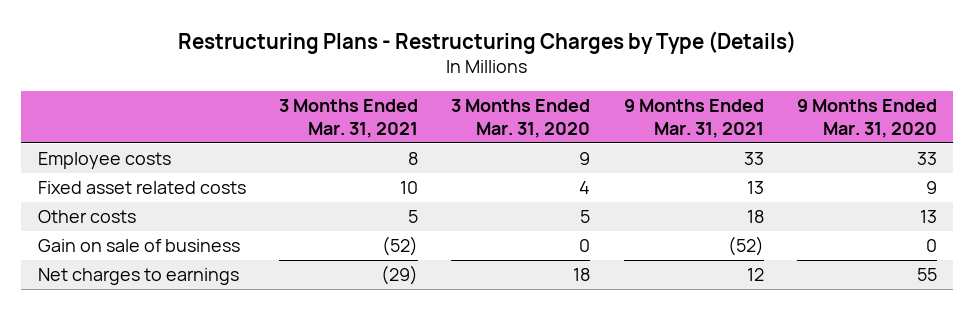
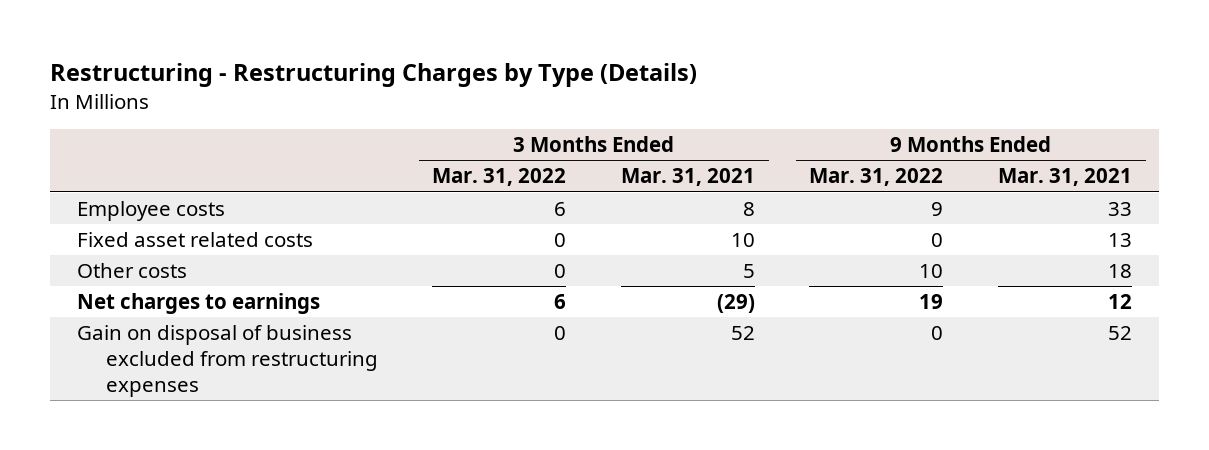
[178,30,797,54] Restructuring Plans - Restructuring Charges by Type (Details) -> [49,63,697,88] Restructuring - Restructuring Charges by Type (Details)
[451,98,591,138] 3 Months Ended Mar. 31, 2020 -> none
[796,98,937,138] 9 Months Ended Mar. 31, 2020 -> none
none -> [432,168,567,187] Mar. 31, 2022
none -> [809,168,944,187] Mar. 31, 2022
[37,238,240,252] Gain on sale of business -> none
none -> [76,324,378,397] Gain on disposal of business excluded from restructuring expenses

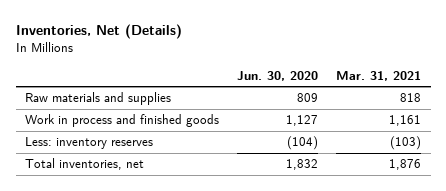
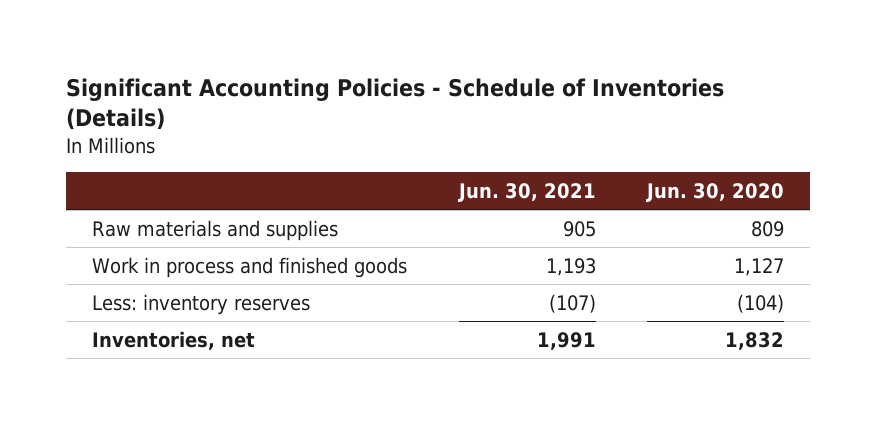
[15,24,182,40] Inventories, Net (Details) -> [66,78,725,131] Significant Accounting Policies - Schedule of Inventories (Details)
[336,70,422,81] Mar. 31, 2021 -> none
none -> [457,182,596,202] Jun. 30, 2021
[24,158,144,171] Total inventories, net -> [92,330,256,350] Inventories, net

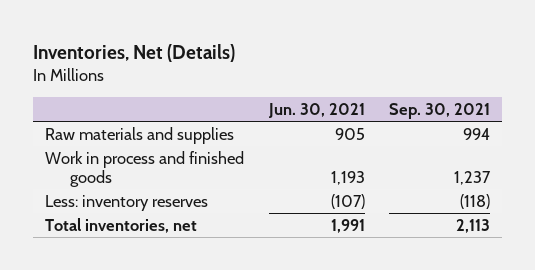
[66,78,725,131] Significant Accounting Policies - Schedule of Inventories (Details) -> [33,43,236,62] Inventories, Net (Details)
[646,182,785,202] Jun. 30, 2020 -> none
none -> [388,103,490,120] Sep. 30, 2021
[92,330,256,350] Inventories, net -> [45,217,198,233] Total inventories, net

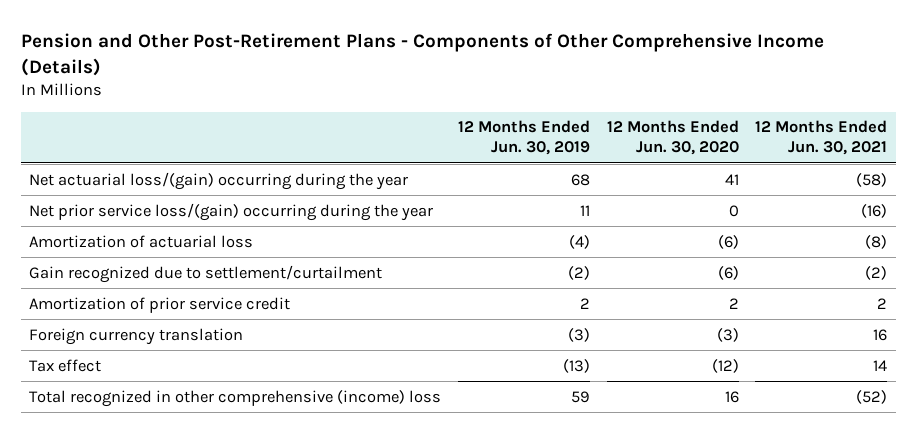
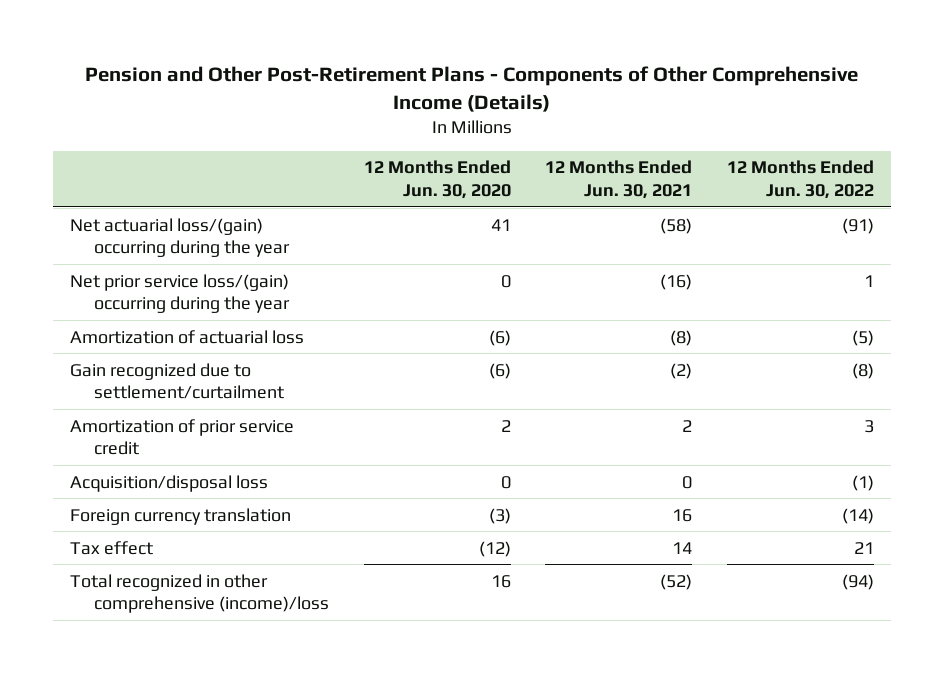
[458,120,591,156] 12 Months Ended Jun. 30, 2019 -> none
none -> [726,160,874,199] 12 Months Ended Jun. 30, 2022
none -> [70,474,269,492] Acquisition/disposal loss
[29,389,442,407] Total recognized in other comprehensive (income) loss -> [70,573,329,614] Total recognized in other comprehensive (income)/loss

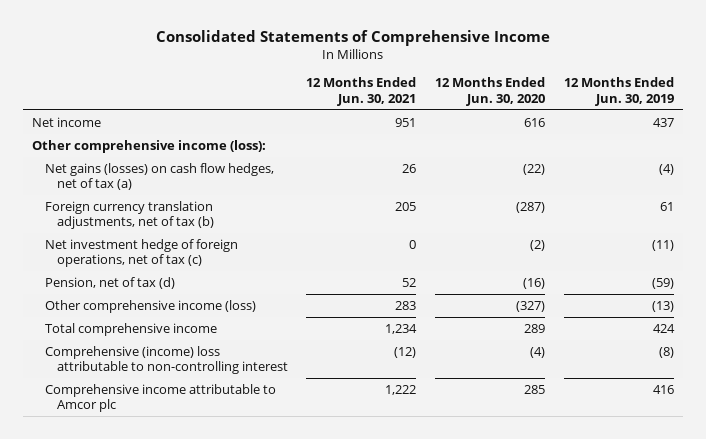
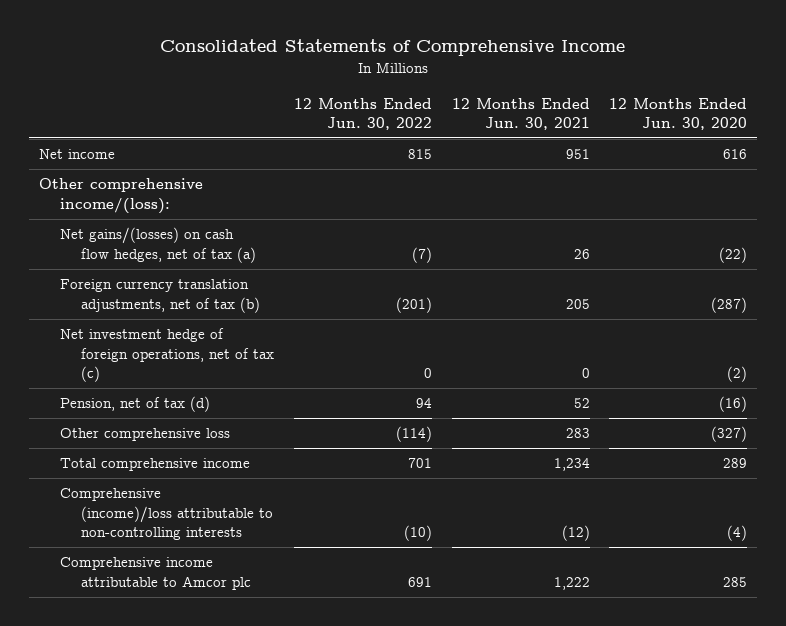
[563,77,674,107] 12 Months Ended Jun. 30, 2019 -> none
none -> [293,97,432,131] 12 Months Ended Jun. 30, 2022
[32,139,267,153] Other comprehensive income (loss): -> [38,178,203,214] Other comprehensive income/(loss):
[44,162,274,191] Net gains (losses) on cash flow hedges, net of tax (a) -> [59,227,257,263] Net gains/(losses) on cash flow hedges, net of tax (a)
[44,299,256,313] Other comprehensive income (loss) -> [59,428,230,442] Other comprehensive loss
[44,345,288,375] Comprehensive (income) loss attributable to non-controlling interest -> [59,488,274,541] Comprehensive (income)/loss attributable to non-controlling interests

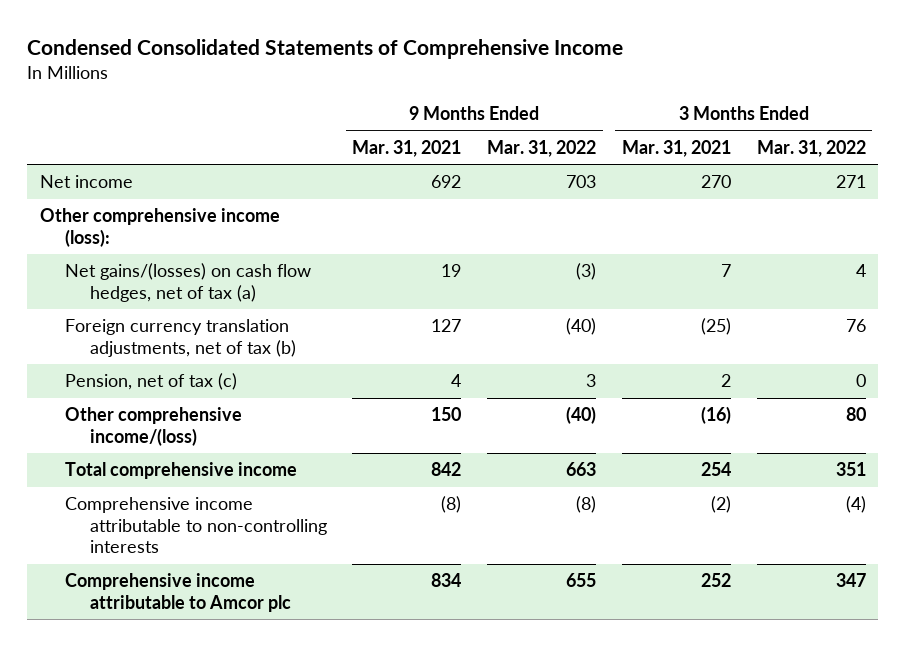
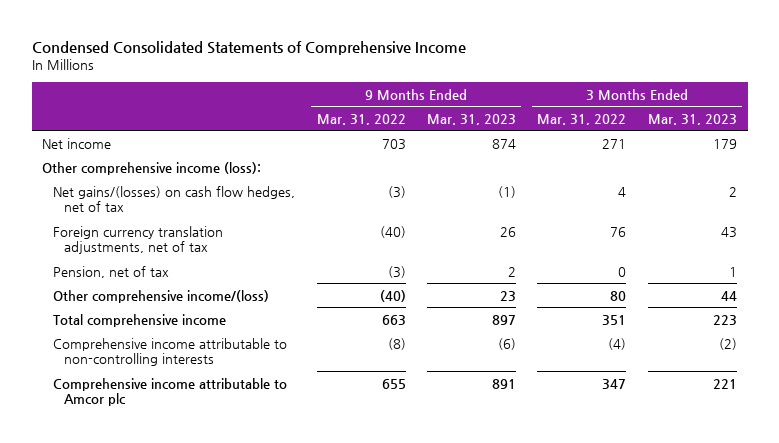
[352,139,462,157] Mar. 31, 2021 -> none
[621,139,731,157] Mar. 31, 2021 -> none
none -> [427,113,517,125] Mar. 31, 2023
none -> [647,113,737,125] Mar. 31, 2023
[64,263,311,302] Net gains/(losses) on cash flow hedges, net of tax (a) -> [53,185,296,213] Net gains/(losses) on cash flow hedges, net of tax
[64,319,296,357] Foreign currency translation adjustments, net of tax (b) -> [53,225,224,255] Foreign currency translation adjustments, net of tax
[64,373,237,391] Pension, net of tax (c) -> [53,265,170,278] Pension, net of tax
[586,374,597,388] 3 -> [387,265,406,278] (3)

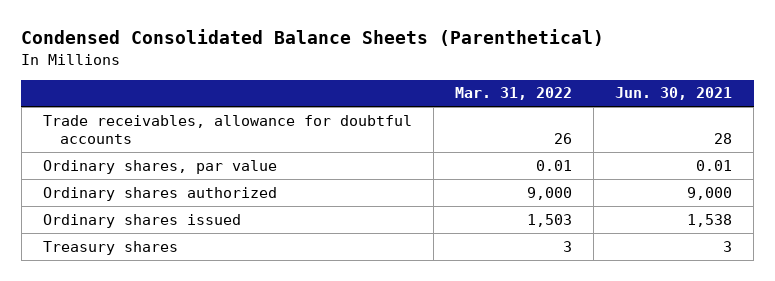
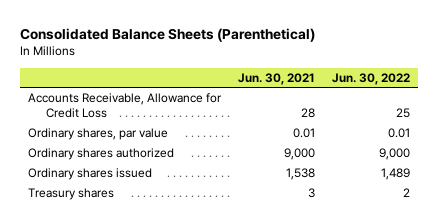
[21,29,605,47] Condensed Consolidated Balance Sheets (Parenthetical) -> [19,27,315,42] Consolidated Balance Sheets (Parenthetical)
[454,87,572,101] Mar. 31, 2022 -> none
none -> [331,72,410,85] Jun. 30, 2022
[42,114,412,145] Trade receivables, allowance for doubtful accounts -> [28,93,223,119] Accounts Receivable, Allowance for Credit Loss

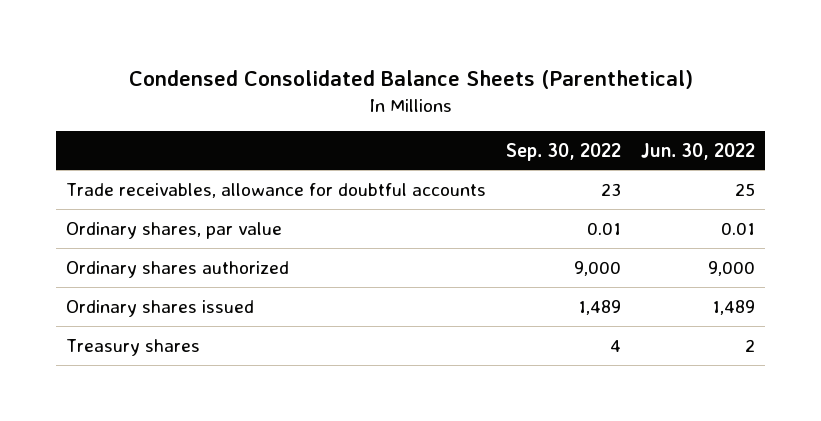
[19,27,315,42] Consolidated Balance Sheets (Parenthetical) -> [128,69,693,89] Condensed Consolidated Balance Sheets (Parenthetical)
[238,72,316,85] Jun. 30, 2021 -> none
none -> [506,142,622,161] Sep. 30, 2022
[28,93,223,119] Accounts Receivable, Allowance for Credit Loss -> [66,182,487,198] Trade receivables, allowance for doubtful accounts

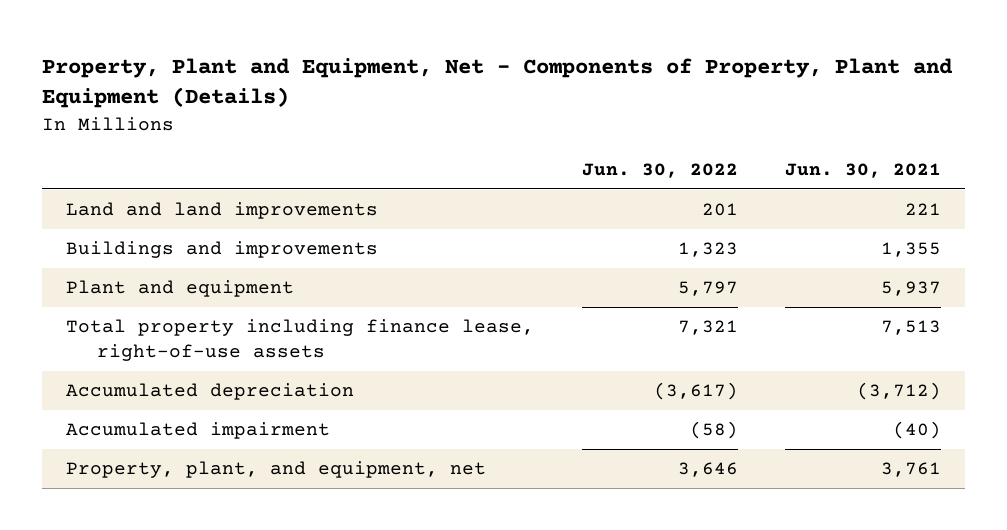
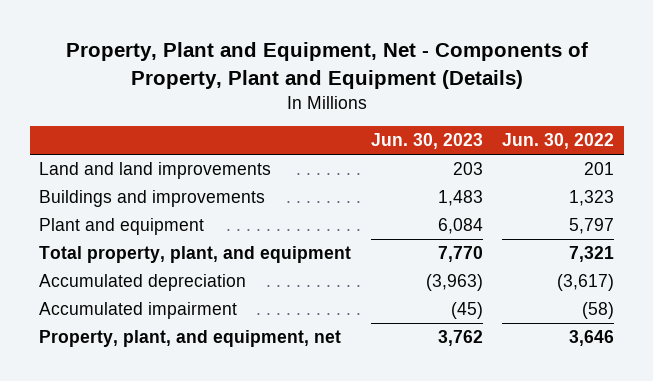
[785,162,942,178] Jun. 30, 2021 -> none
none -> [370,133,483,150] Jun. 30, 2023
[66,319,535,362] Total property including finance lease, right-of-use assets -> [39,246,352,264] Total property, plant, and equipment

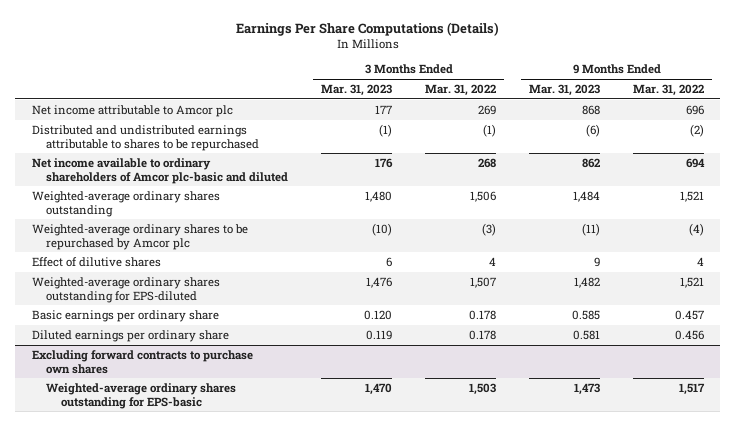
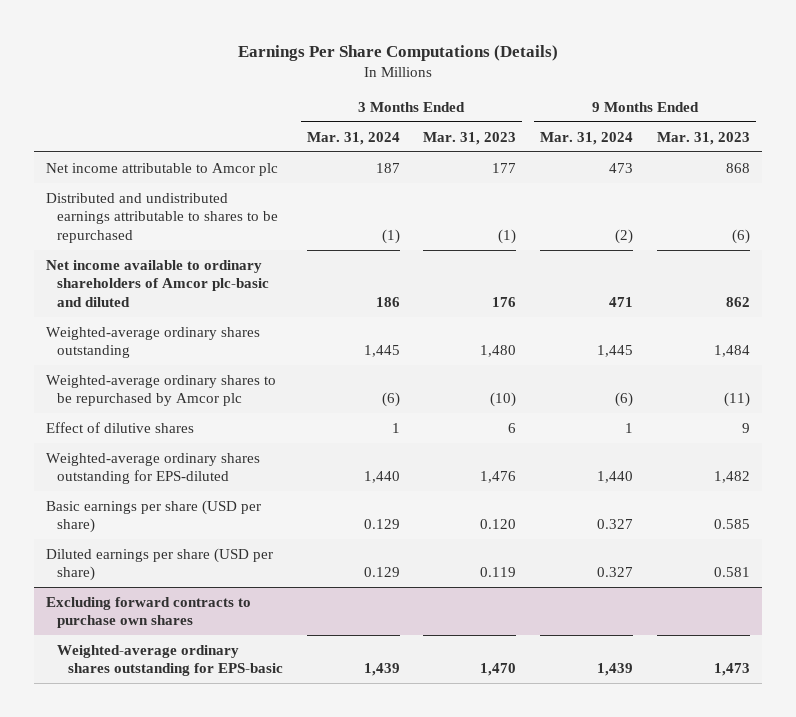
[425,83,497,96] Mar. 31, 2022 -> none
[633,83,705,96] Mar. 31, 2022 -> none
none -> [306,131,400,145] Mar. 31, 2024
none -> [540,131,634,145] Mar. 31, 2024
[31,309,219,322] Basic earnings per ordinary share -> [45,499,261,534] Basic earnings per share (USD per share)
[31,329,229,342] Diluted earnings per ordinary share -> [45,547,273,582] Diluted earnings per share (USD per share)

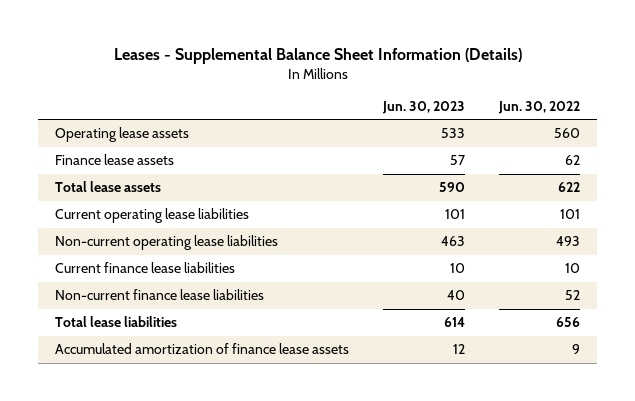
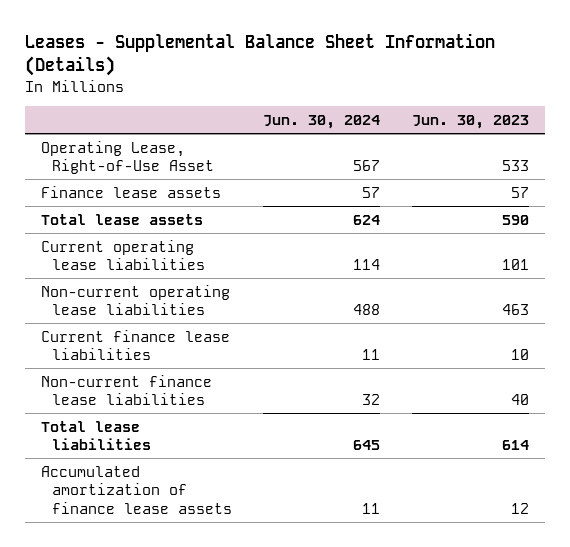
[498,101,581,115] Jun. 30, 2022 -> none
none -> [263,114,381,129] Jun. 30, 2024
[55,127,190,143] Operating lease assets -> [40,140,214,175] Operating Lease, Right-of-Use Asset

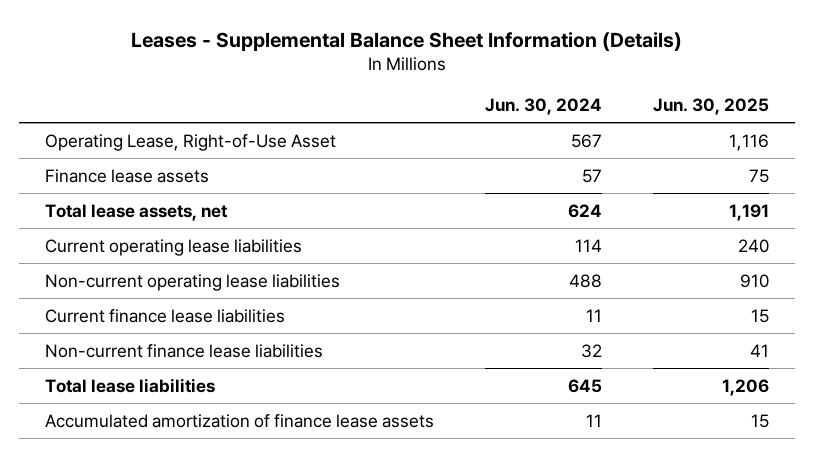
[412,114,530,129] Jun. 30, 2023 -> none
none -> [653,98,770,116] Jun. 30, 2025
[40,213,203,225] Total lease assets -> [45,203,229,221] Total lease assets, net

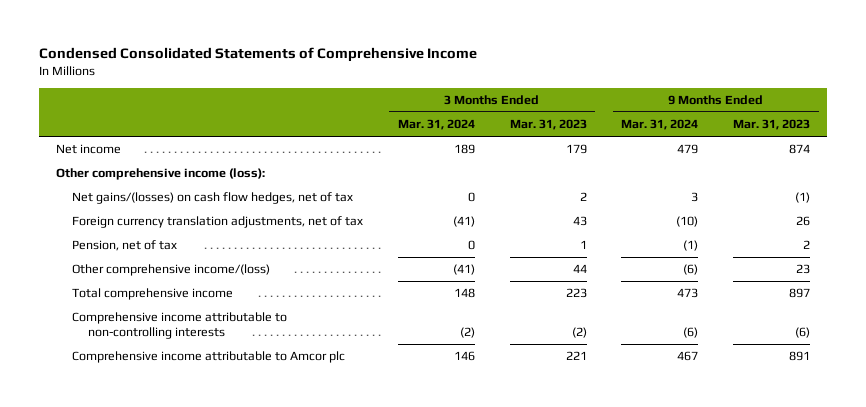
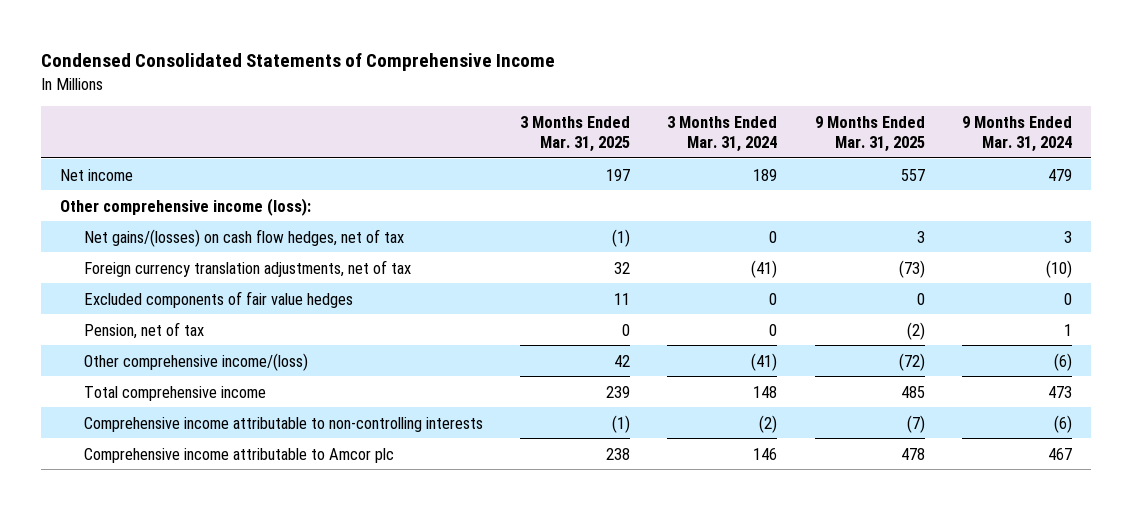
[509,119,587,131] Mar. 31, 2023 -> none
[733,119,811,131] Mar. 31, 2023 -> none
none -> [519,115,630,152] 3 Months Ended Mar. 31, 2025
none -> [814,115,925,152] 9 Months Ended Mar. 31, 2025
none -> [83,290,353,308] Excluded components of fair value hedges
[683,240,699,252] (1) -> [1064,323,1073,336] 1

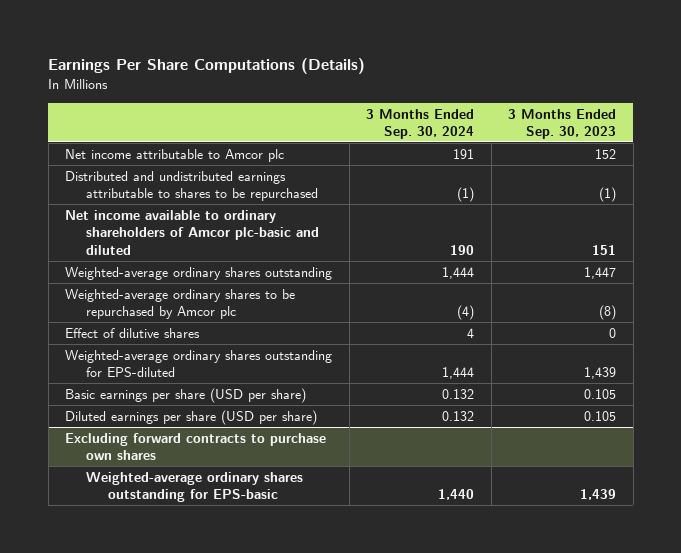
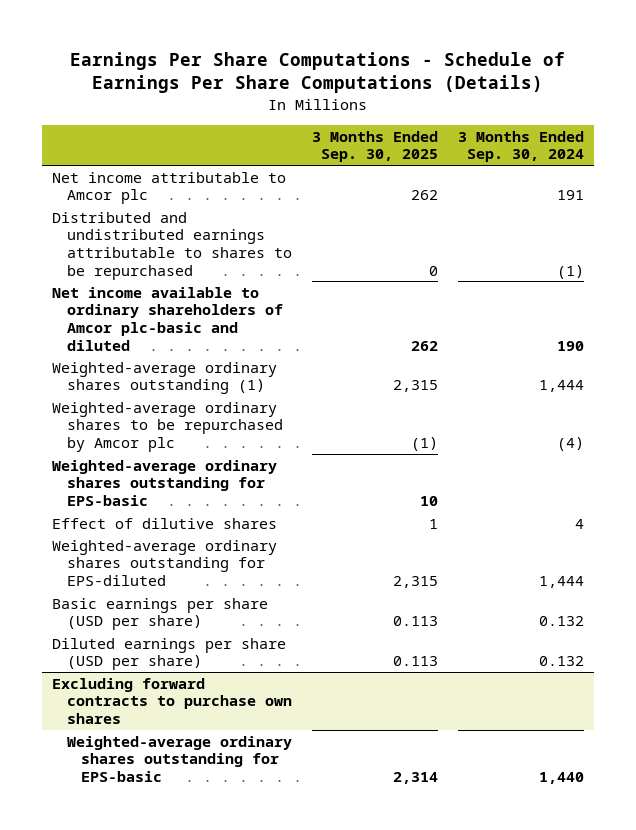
[48,57,366,74] Earnings Per Share Computations (Details) -> [69,51,565,94] Earnings Per Share Computations - Schedule of Earnings Per Share Computations (Details)
[508,108,617,139] 3 Months Ended Sep. 30, 2023 -> none
none -> [311,130,438,163] 3 Months Ended Sep. 30, 2025
[65,266,333,280] Weighted-average ordinary shares outstanding -> [52,361,278,395] Weighted-average ordinary shares outstanding (1)
none -> [52,459,278,507] Weighted-average ordinary shares outstanding for EPS-basic

